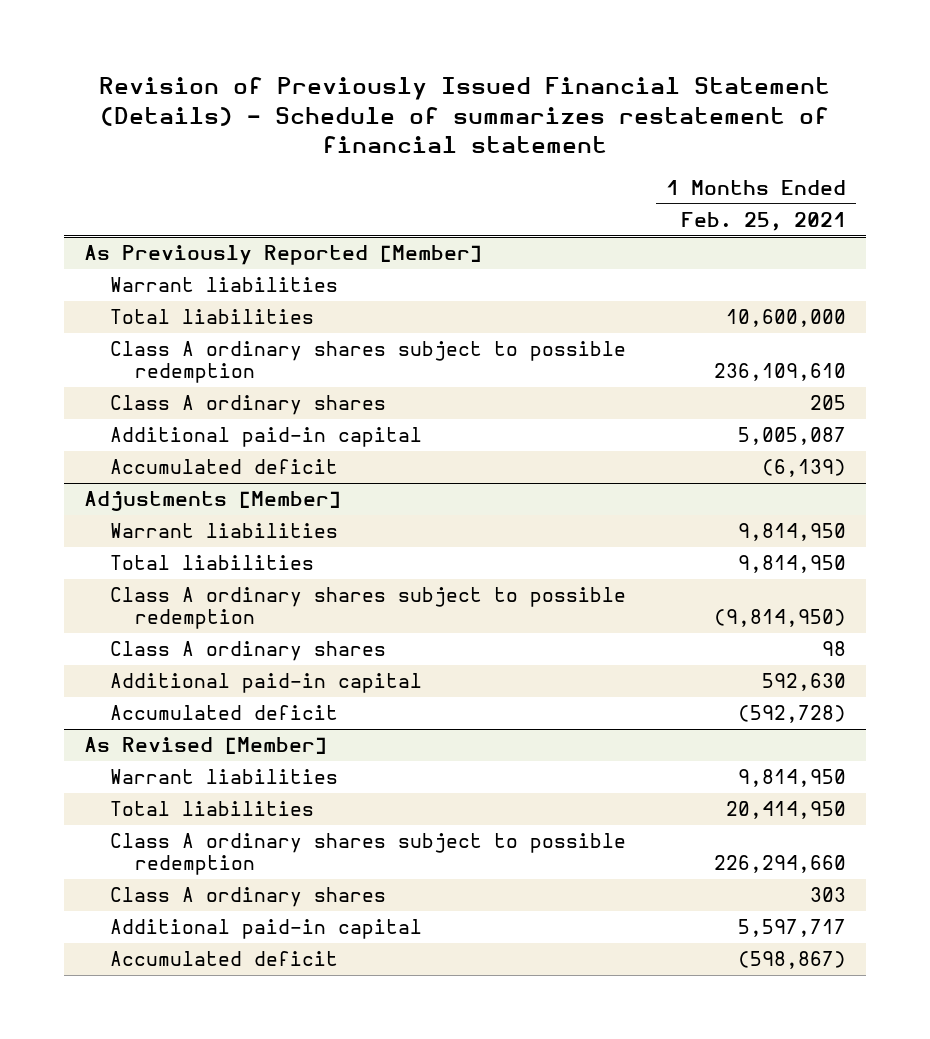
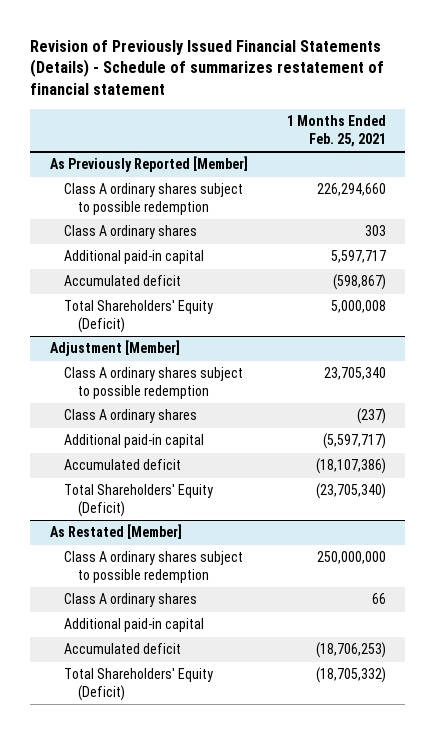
[98,76,830,154] Revision of Previously Issued Financial Statement (Details) - Schedule of summarizes restatement of financial statement -> [30,39,385,96] Revision of Previously Issued Financial Statements (Details) - Schedule of summarizes restatement of financial statement
[109,277,338,293] Warrant liabilities -> none
[109,309,314,325] Total liabilities -> none
[109,341,626,384] Class A ordinary shares subject to possible redemption -> none
[109,395,386,416] Class A ordinary shares -> none
[109,427,422,448] Additional paid-in capital -> none
[109,459,338,475] Accumulated deficit -> none
[84,491,342,512] Adjustments [Member] -> none
[109,523,338,539] Warrant liabilities -> none
[109,555,314,571] Total liabilities -> none
[109,587,626,630] Class A ordinary shares subject to possible redemption -> none
[109,641,386,662] Class A ordinary shares -> none
[109,673,422,694] Additional paid-in capital -> none
[109,705,338,721] Accumulated deficit -> none
[84,737,328,755] As Revised [Member] -> none
[109,769,338,785] Warrant liabilities -> none
[109,801,314,817] Total liabilities -> none
none -> [63,300,213,333] Total Shareholders' Equity (Deficit)
none -> [49,340,180,357] Adjustment [Member]
none -> [63,367,243,399] Class A ordinary shares subject to possible redemption
none -> [63,409,197,424] Class A ordinary shares
none -> [63,434,204,449] Additional paid-in capital
none -> [63,459,181,471] Accumulated deficit
none -> [63,484,213,517] Total Shareholders' Equity (Deficit)
none -> [49,524,182,540] As Restated [Member]
none -> [63,551,243,583] Class A ordinary shares subject to possible redemption
none -> [63,593,197,608] Class A ordinary shares
none -> [63,618,204,633] Additional paid-in capital
none -> [63,643,181,655] Accumulated deficit
none -> [63,668,213,701] Total Shareholders' Equity (Deficit)

